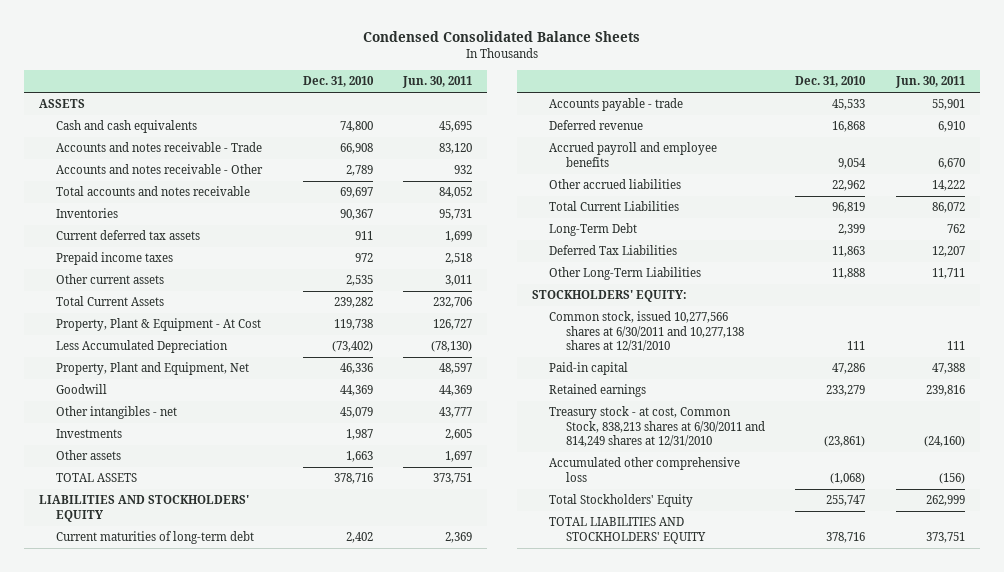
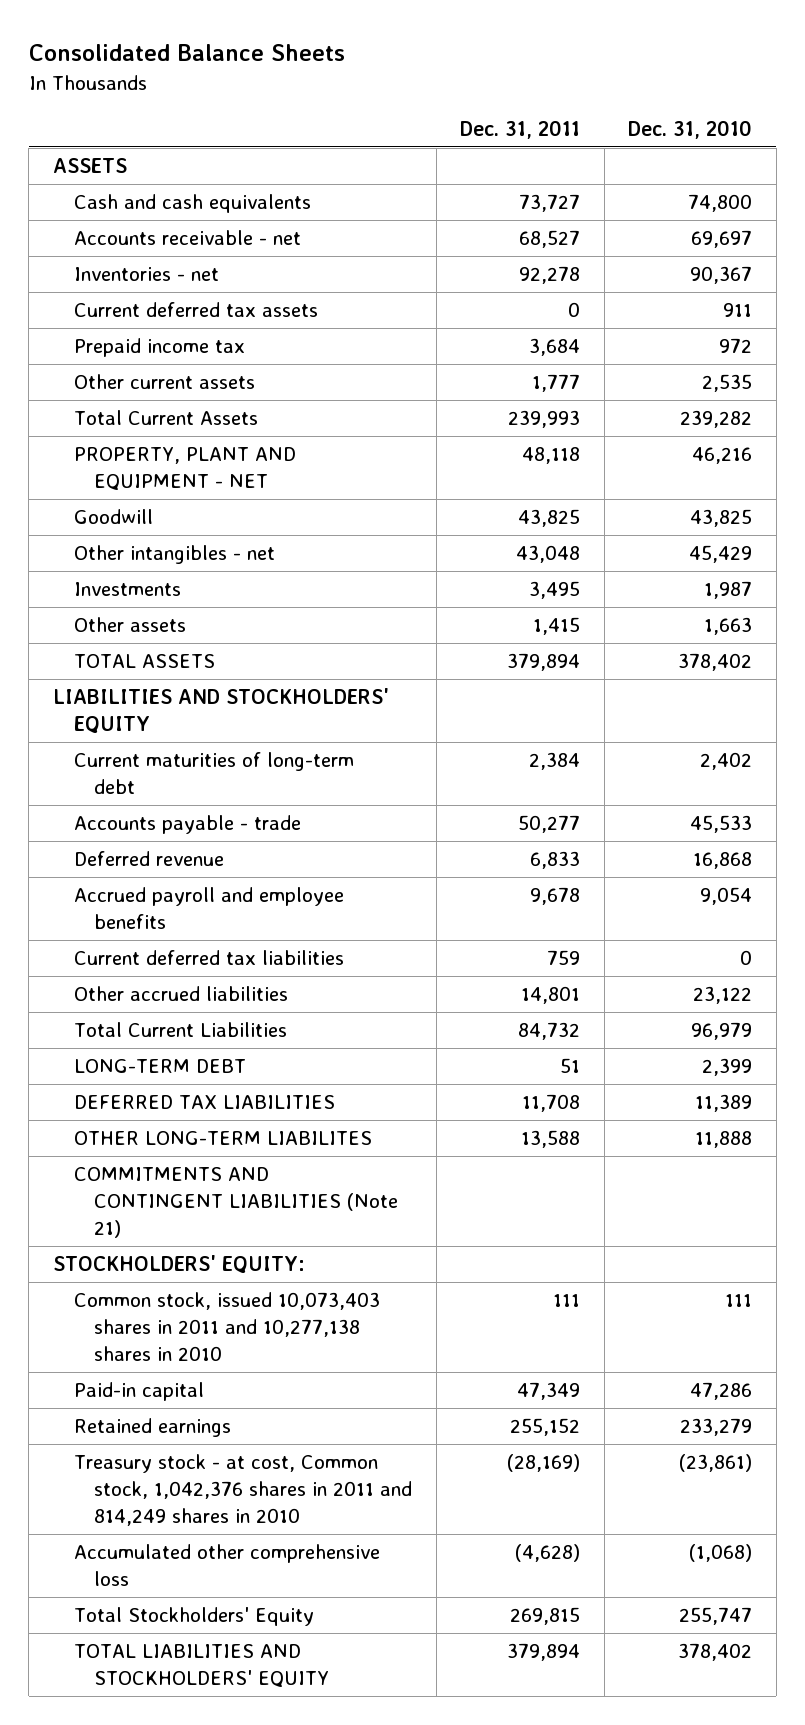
[363,31,641,43] Condensed Consolidated Balance Sheets -> [28,44,345,62] Consolidated Balance Sheets
[402,76,473,89] Jun. 30, 2011 -> none
none -> [460,119,581,139] Dec. 31, 2011
[56,142,263,153] Accounts and notes receivable - Trade -> none
[56,164,264,175] Accounts and notes receivable - Other -> none
[56,186,251,197] Total accounts and notes receivable -> [73,229,301,245] Accounts receivable - net
[56,208,119,219] Inventories -> [73,266,219,281] Inventories - net
[56,252,174,266] Prepaid income taxes -> [73,337,245,357] Prepaid income tax
[56,318,262,332] Property, Plant & Equipment - At Cost -> none
[56,340,229,354] Less Accumulated Depreciation -> none
[56,362,250,376] Property, Plant and Equipment, Net -> [73,446,296,491] PROPERTY, PLANT AND EQUIPMENT - NET
[339,363,373,375] 46,336 -> [692,446,753,464] 46,216
[339,385,373,397] 44,369 -> [690,508,753,527] 43,825
[339,407,373,419] 45,079 -> [689,544,753,563] 45,429
[333,473,373,485] 378,716 -> [678,652,753,671] 378,402
none -> [73,949,344,965] Current deferred tax liabilities
[832,180,866,192] 22,962 -> [693,985,753,1004] 23,122
[832,202,866,214] 96,819 -> [691,1021,753,1040] 96,979
[548,223,637,237] Long-Term Debt -> [73,1058,246,1073] LONG-TERM DEBT
[548,245,677,256] Deferred Tax Liabilities -> [73,1094,335,1109] DEFERRED TAX LIABILITIES
[832,246,866,258] 11,863 -> [695,1093,753,1112] 11,389
[548,267,701,281] Other Long-Term Liabilities -> [73,1130,372,1145] OTHER LONG-TERM LIABILITES
none -> [73,1166,399,1239] COMMITMENTS AND CONTINGENT LIABILITIES (Note 21)
[548,311,744,351] Common stock, issued 10,277,566 shares at 6/30/2011 and 10,277,138 shares at 12/31/2010 -> [73,1291,380,1362] Common stock, issued 10,073,403 shares in 2011 and 10,277,138 shares in 2010
[548,406,765,447] Treasury stock - at cost, Common Stock, 838,213 shares at 6/30/2011 and 814,249 shares at 12/31/2010 -> [73,1453,413,1527] Treasury stock - at cost, Common stock, 1,042,376 shares in 2011 and 814,249 shares in 2010
[826,531,866,543] 378,716 -> [678,1642,753,1661] 378,402

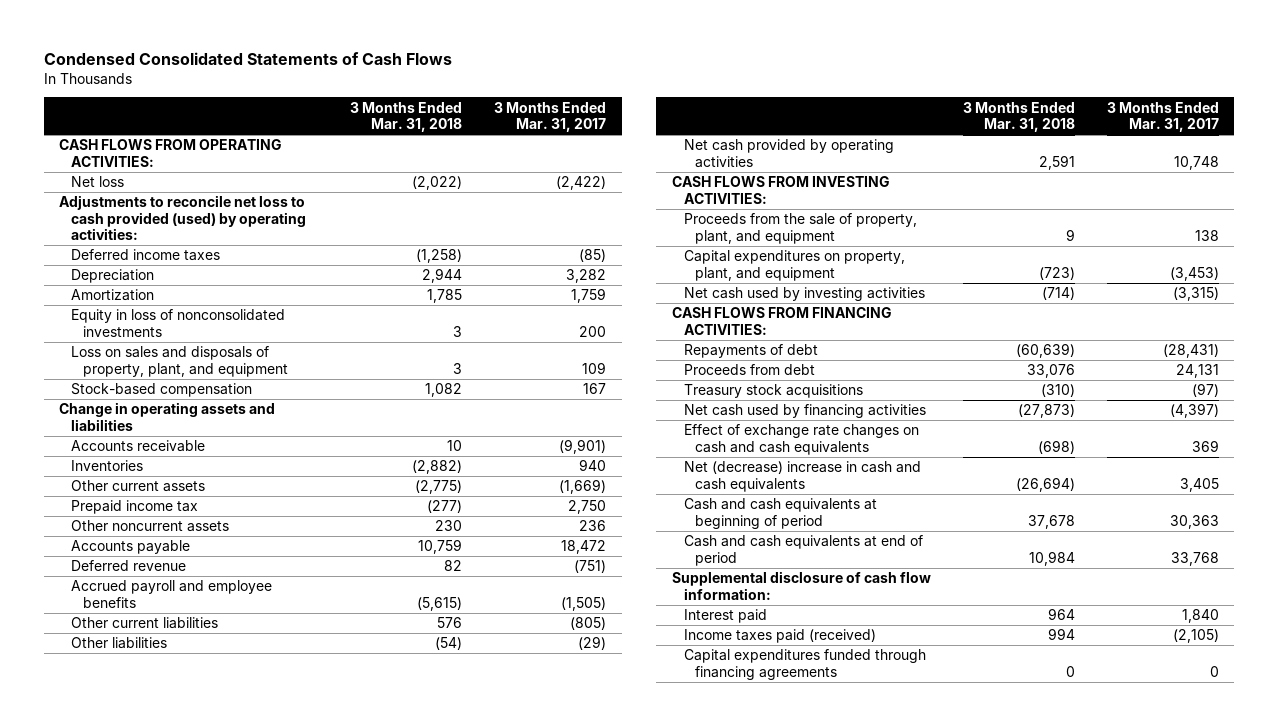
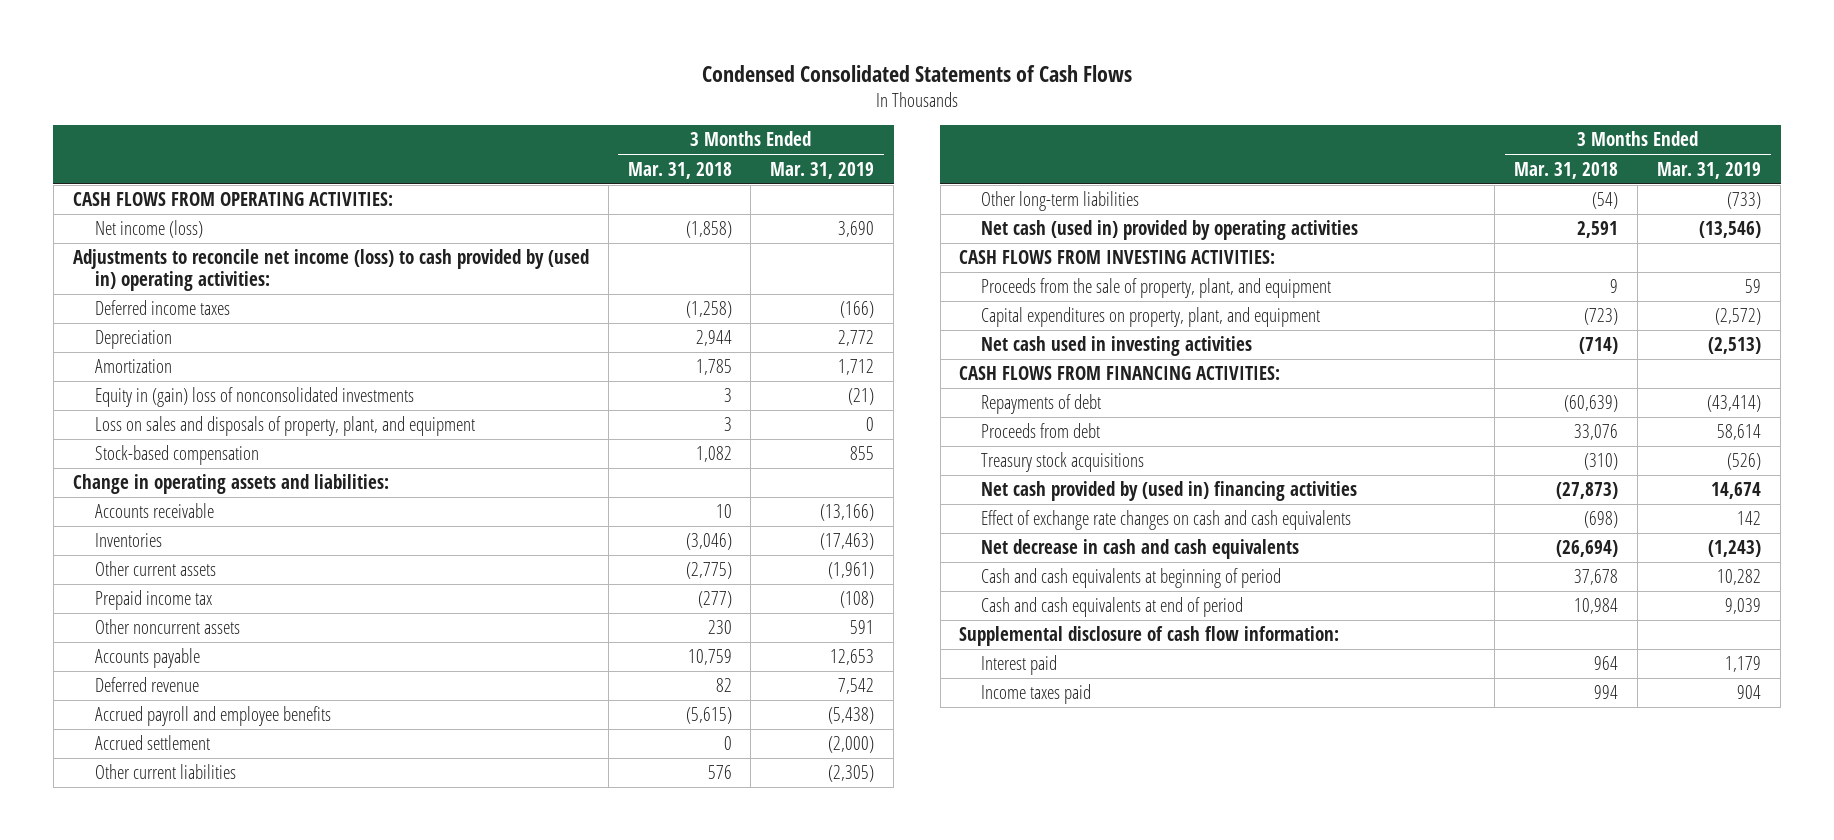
[493,101,606,133] 3 Months Ended Mar. 31, 2017 -> none
none -> [770,161,875,179] Mar. 31, 2019
[71,176,125,188] Net loss -> [94,220,203,239] Net income (loss)
[412,176,463,191] (2,022) -> [685,221,732,239] (1,858)
[59,195,307,241] Adjustments to reconcile net loss to cash provided (used) by operating activities: -> [72,249,589,292] Adjustments to reconcile net income (loss) to cash provided by (used in) operating activities:
[71,309,286,337] Equity in loss of nonconsolidated investments -> [94,387,414,408] Equity in (gain) loss of nonconsolidated investments
[59,402,276,431] Change in operating assets and liabilities -> [72,474,389,495] Change in operating assets and liabilities:
[412,460,463,475] (2,882) -> [685,533,732,551] (3,046)
none -> [94,735,210,751] Accrued settlement
[71,637,168,650] Other liabilities -> [981,191,1140,212] Other long-term liabilities
[683,139,894,168] Net cash provided by operating activities -> [981,220,1359,241] Net cash (used in) provided by operating activities
[683,287,925,302] Net cash used by investing activities -> [981,336,1253,357] Net cash used in investing activities
[683,404,926,419] Net cash used by financing activities -> [981,481,1358,502] Net cash provided by (used in) financing activities
[683,461,921,492] Net (decrease) increase in cash and cash equivalents -> [981,539,1300,560] Net decrease in cash and cash equivalents
[683,649,926,680] Capital expenditures funded through financing agreements -> none
[683,629,876,644] Income taxes paid (received) -> [981,684,1092,705] Income taxes paid

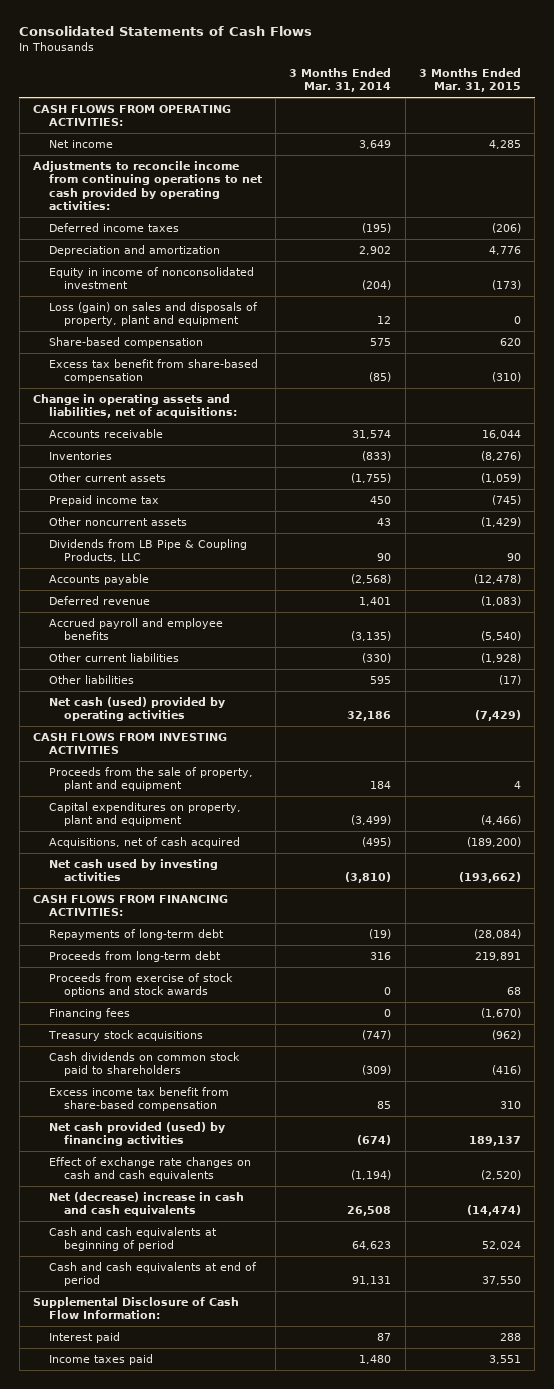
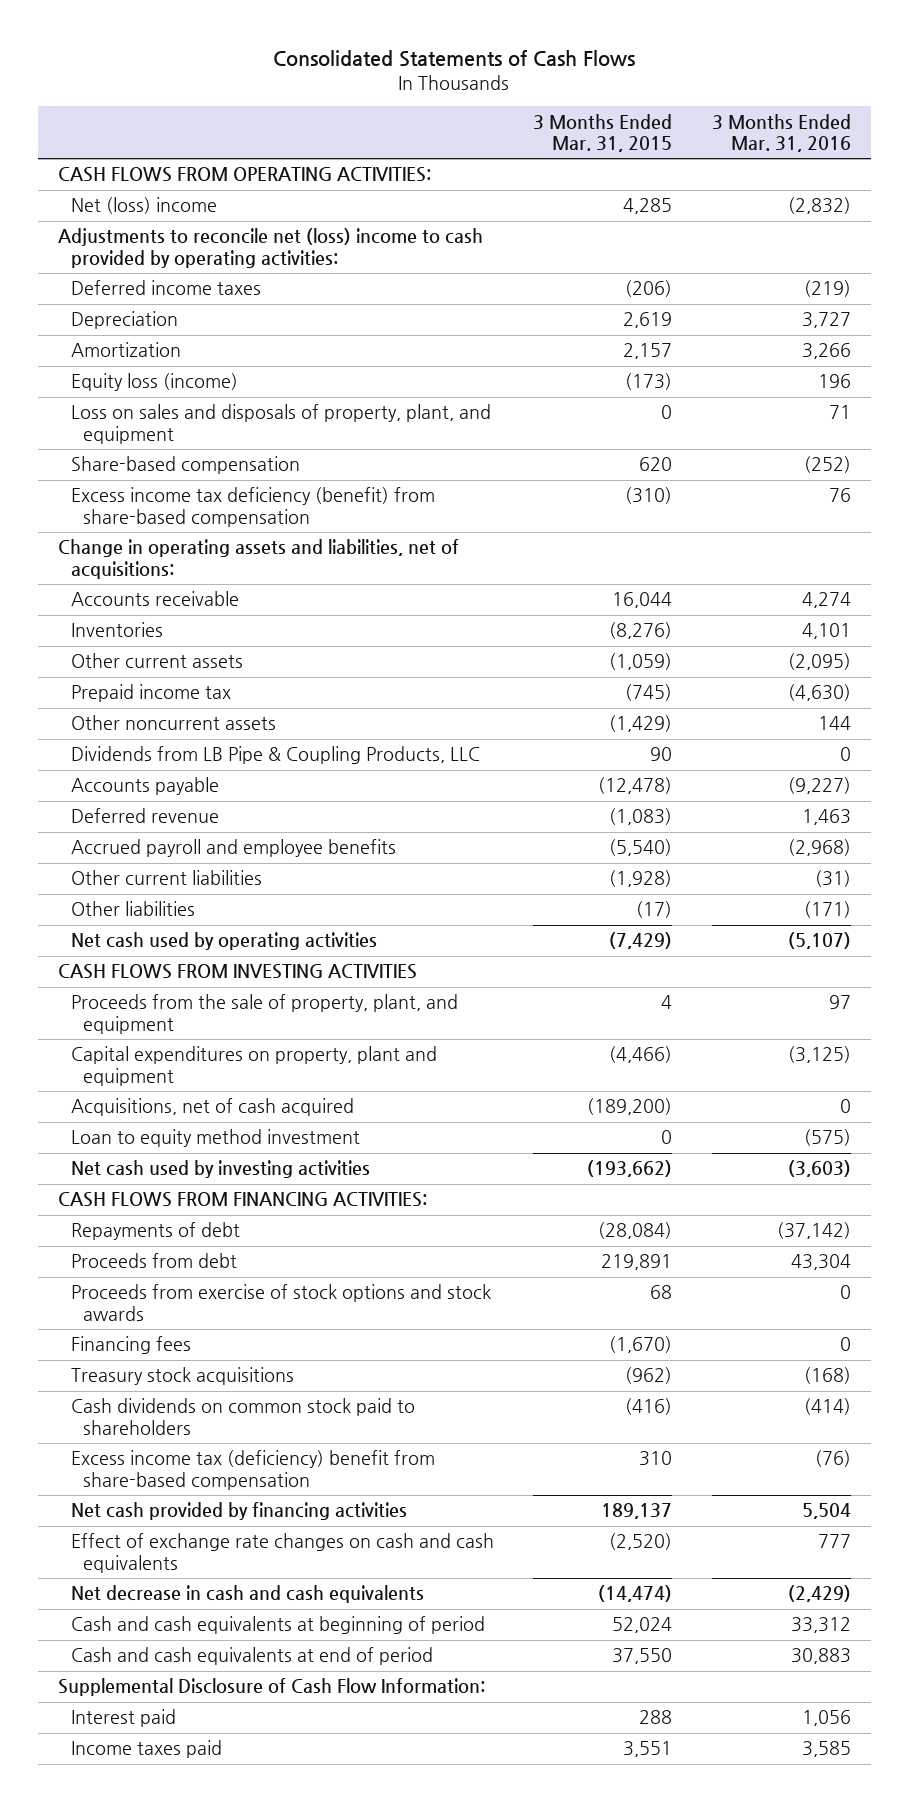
[289,67,392,93] 3 Months Ended Mar. 31, 2014 -> none
none -> [711,113,851,152] 3 Months Ended Mar. 31, 2016
[48,139,113,148] Net income -> [70,197,217,215] Net (loss) income
[33,160,262,211] Adjustments to reconcile income from continuing operations to net cash provided by operating activities: -> [58,228,484,268] Adjustments to reconcile net (loss) income to cash provided by operating activities:
[48,244,220,256] Depreciation and amortization -> none
none -> [70,311,178,330] Depreciation
none -> [70,342,181,358] Amortization
[48,266,254,290] Equity in income of nonconsolidated investment -> [70,373,238,392] Equity loss (income)
[48,301,258,327] Loss (gain) on sales and disposals of property, plant and equipment -> [70,404,491,444] Loss on sales and disposals of property, plant, and equipment
[48,358,258,384] Excess tax benefit from share-based compensation -> [70,487,435,527] Excess income tax deficiency (benefit) from share-based compensation
[48,696,225,722] Net cash (used) provided by operating activities -> [70,932,377,951] Net cash used by operating activities
[48,766,253,792] Proceeds from the sale of property, plant and equipment -> [70,994,458,1034] Proceeds from the sale of property, plant, and equipment
none -> [70,1129,360,1148] Loan to equity method investment
[48,928,224,940] Repayments of long-term debt -> [70,1222,240,1241] Repayments of debt
[48,950,221,962] Proceeds from long-term debt -> [70,1253,237,1269] Proceeds from debt
[48,1086,229,1112] Excess income tax benefit from share-based compensation -> [70,1450,435,1490] Excess income tax (deficiency) benefit from share-based compensation
[48,1121,225,1147] Net cash provided (used) by financing activities -> [70,1502,407,1521] Net cash provided by financing activities
[48,1191,244,1217] Net (decrease) increase in cash and cash equivalents -> [70,1585,424,1604] Net decrease in cash and cash equivalents

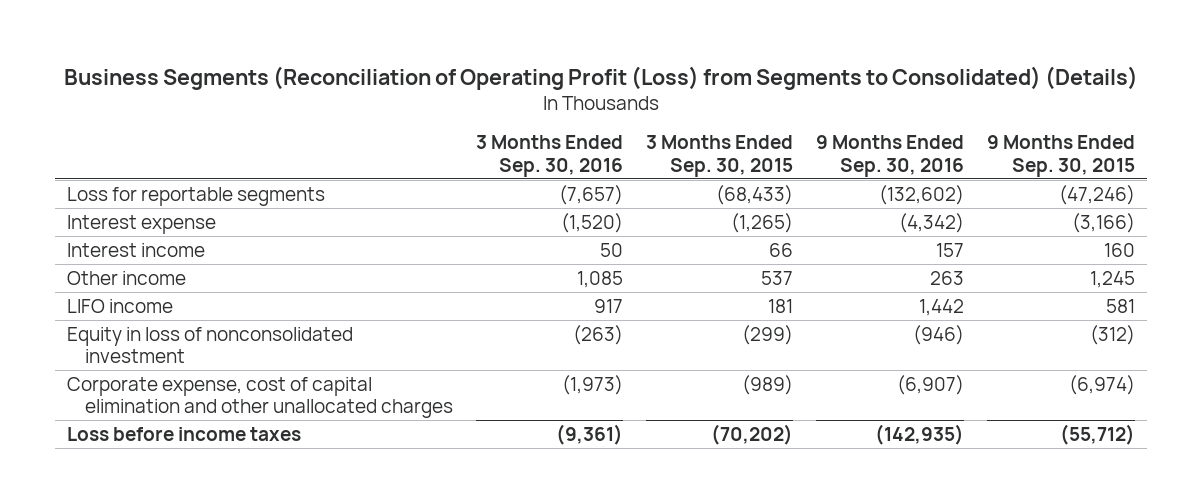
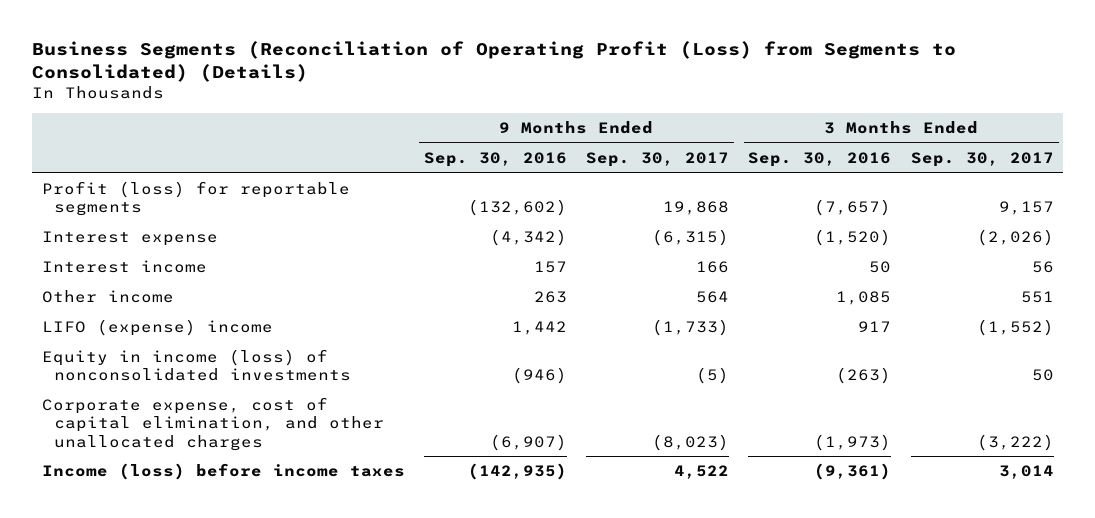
[646,135,794,177] 3 Months Ended Sep. 30, 2015 -> none
[987,135,1136,177] 9 Months Ended Sep. 30, 2015 -> none
none -> [586,151,730,167] Sep. 30, 2017
none -> [910,151,1054,167] Sep. 30, 2017
[66,186,325,206] Loss for reportable segments -> [41,181,350,217] Profit (loss) for reportable segments
[66,298,173,313] LIFO income -> [41,319,273,337] LIFO (expense) income
[66,326,353,364] Equity in loss of nonconsolidated investment -> [41,349,351,382] Equity in income (loss) of nonconsolidated investments
[66,376,454,419] Corporate expense, cost of capital elimination and other unallocated charges -> [41,397,384,451] Corporate expense, cost of capital elimination, and other unallocated charges
[66,426,301,441] Loss before income taxes -> [41,463,405,481] Income (loss) before income taxes

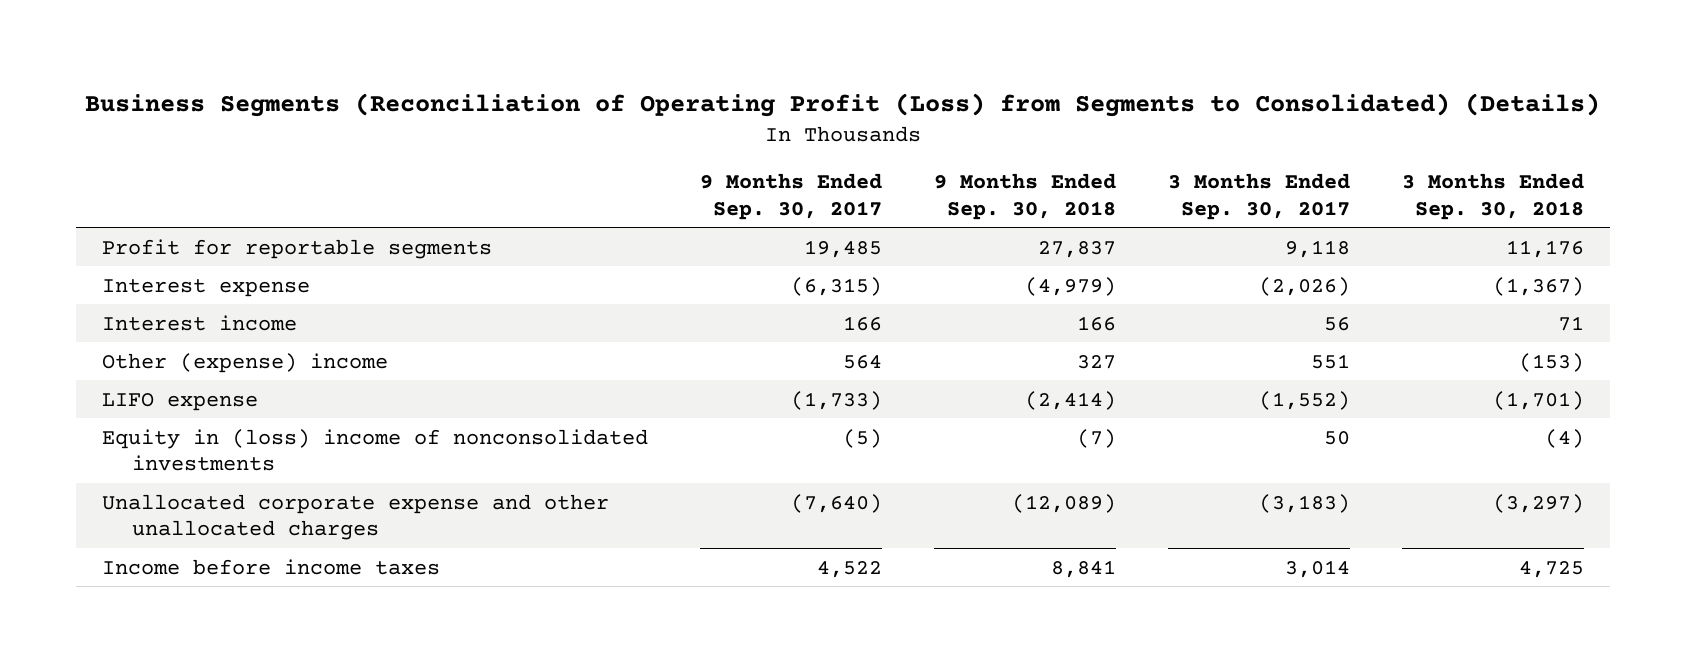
[423,151,567,167] Sep. 30, 2016 -> none
[748,151,892,167] Sep. 30, 2016 -> none
none -> [934,173,1117,220] 9 Months Ended Sep. 30, 2018
none -> [1402,173,1585,220] 3 Months Ended Sep. 30, 2018
[41,181,350,217] Profit (loss) for reportable segments -> [102,238,493,259] Profit for reportable segments
[663,201,730,216] 19,868 -> [804,239,883,258] 19,485
[998,201,1054,216] 9,157 -> [1285,239,1351,258] 9,118
[41,290,174,304] Other income -> [102,352,389,373] Other (expense) income
[41,319,273,337] LIFO (expense) income -> [102,392,259,411] LIFO expense
[41,349,351,382] Equity in income (loss) of nonconsolidated investments -> [102,428,649,471] Equity in (loss) income of nonconsolidated investments
[41,397,384,451] Corporate expense, cost of capital elimination, and other unallocated charges -> [102,493,610,540] Unallocated corporate expense and other unallocated charges
[652,433,730,451] (8,023) -> [791,493,883,513] (7,640)
[976,433,1054,451] (3,222) -> [1259,493,1351,513] (3,183)
[41,463,405,481] Income (loss) before income taxes -> [102,558,441,575] Income before income taxes

